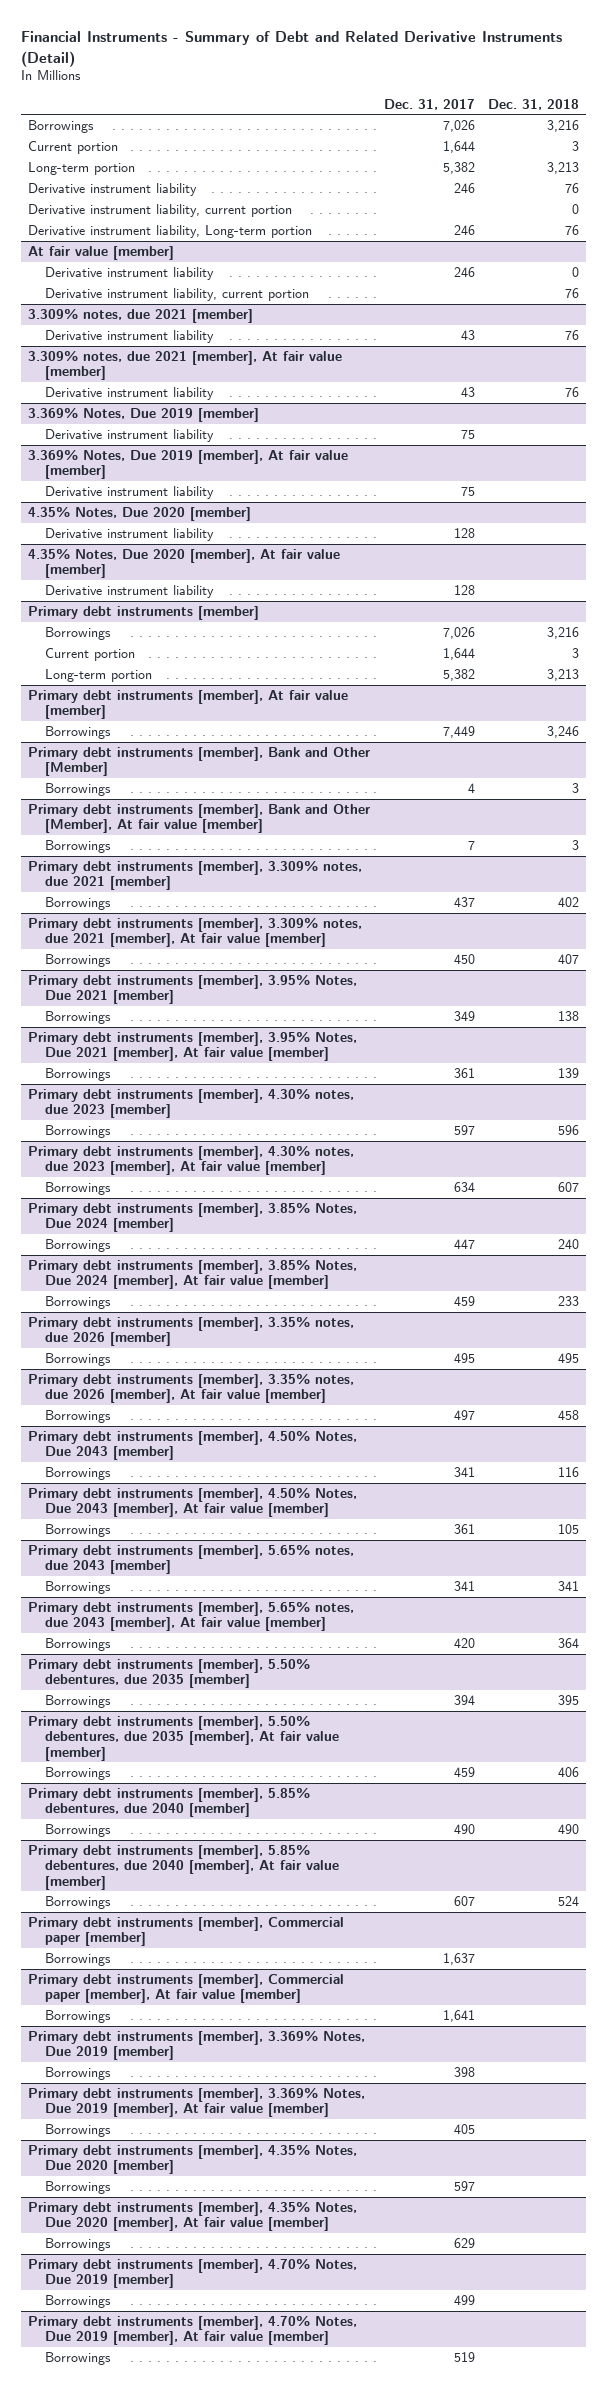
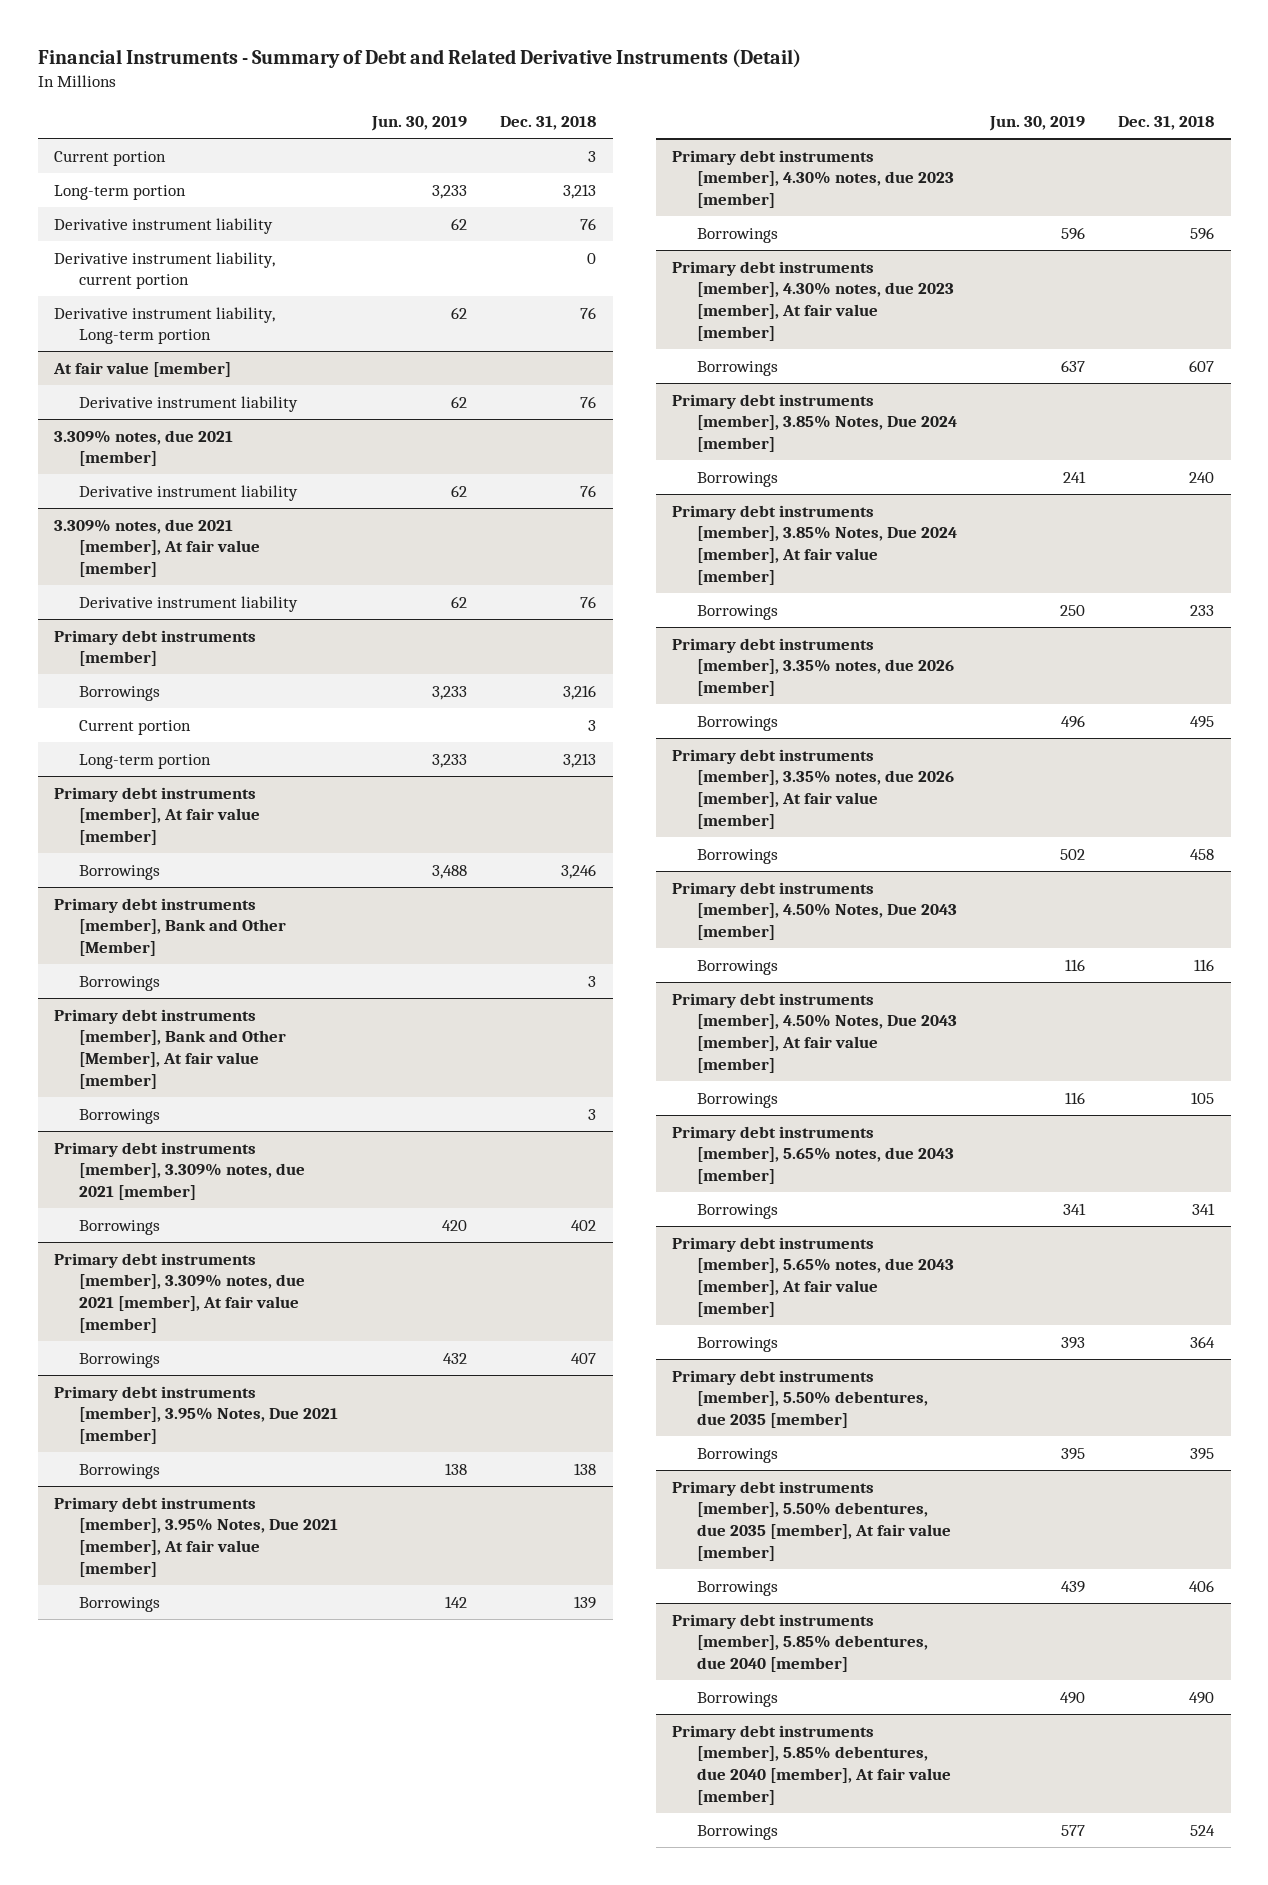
[383,98,475,110] Dec. 31, 2017 -> none
none -> [370,116,467,132] Jun. 30, 2019
[28,119,95,133] Borrowings -> none
[45,287,310,301] Derivative instrument liability, current portion -> none
[572,266,580,277] 0 -> [580,395,597,408] 76
[28,406,260,422] 3.369% Notes, Due 2019 [member] -> none
[45,428,215,442] Derivative instrument liability -> none
[28,448,349,480] 3.369% Notes, Due 2019 [member], At fair value [member] -> none
[45,485,215,499] Derivative instrument liability -> none
[28,505,252,521] 4.35% Notes, Due 2020 [member] -> none
[45,527,215,541] Derivative instrument liability -> none
[28,547,341,579] 4.35% Notes, Due 2020 [member], At fair value [member] -> none
[45,584,215,598] Derivative instrument liability -> none
[28,1916,345,1947] Primary debt instruments [member], Commercial paper [member] -> none
[45,1952,112,1966] Borrowings -> none
[28,1973,345,2004] Primary debt instruments [member], Commercial paper [member], At fair value [member] -> none
[45,2009,112,2023] Borrowings -> none
[28,2029,366,2061] Primary debt instruments [member], 3.369% Notes, Due 2019 [member] -> none
[45,2066,112,2080] Borrowings -> none
[28,2086,366,2118] Primary debt instruments [member], 3.369% Notes, Due 2019 [member], At fair value [member] -> none
[45,2123,112,2137] Borrowings -> none
[28,2143,358,2175] Primary debt instruments [member], 4.35% Notes, Due 2020 [member] -> none
[45,2180,112,2194] Borrowings -> none
[28,2200,358,2232] Primary debt instruments [member], 4.35% Notes, Due 2020 [member], At fair value [member] -> none
[45,2237,112,2251] Borrowings -> none
[28,2257,358,2289] Primary debt instruments [member], 4.70% Notes, Due 2019 [member] -> none
[45,2294,112,2308] Borrowings -> none
[28,2314,358,2346] Primary debt instruments [member], 4.70% Notes, Due 2019 [member], At fair value [member] -> none
[45,2351,112,2365] Borrowings -> none

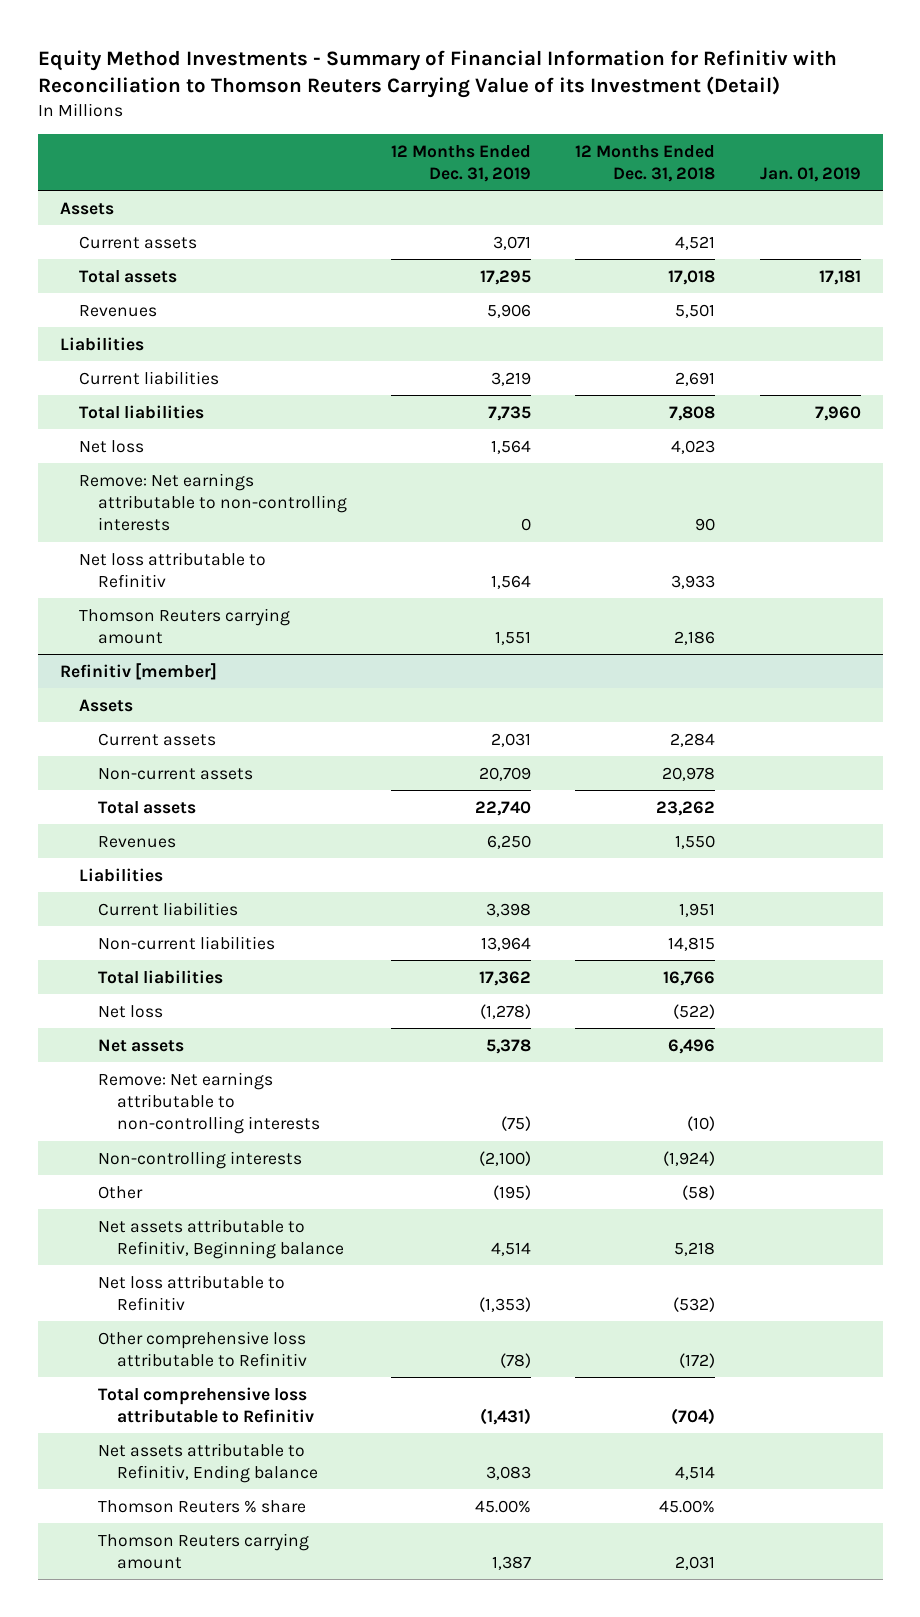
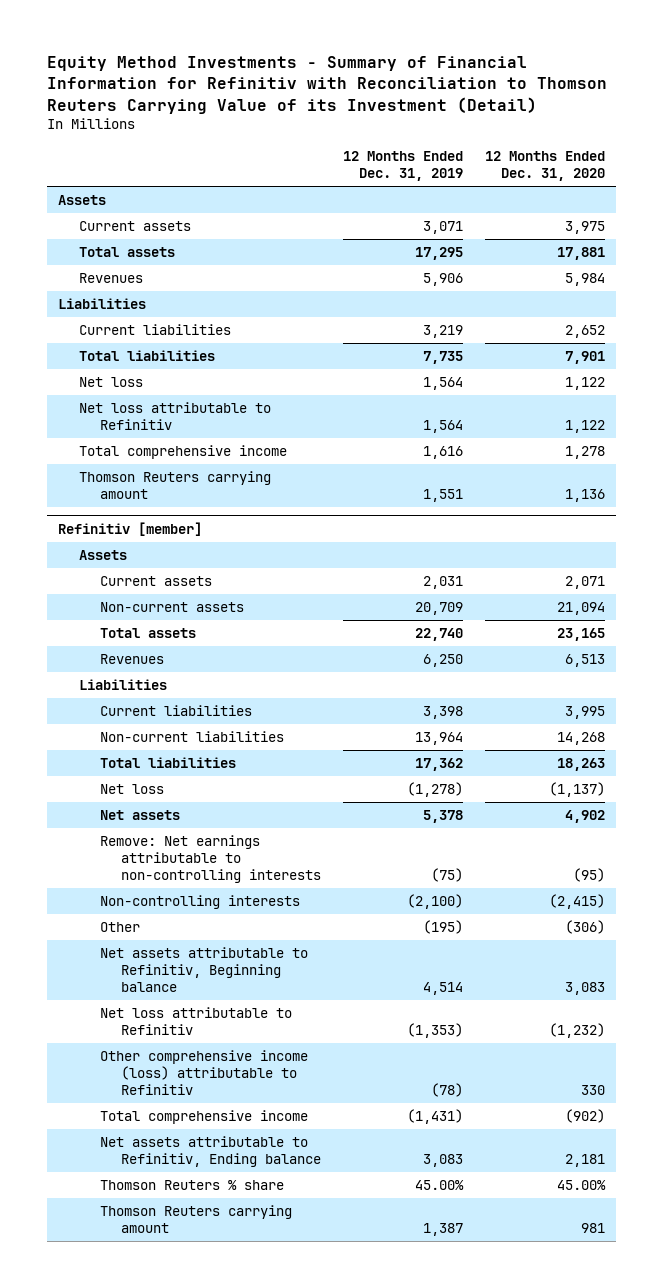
[575,144,716,182] 12 Months Ended Dec. 31, 2018 -> none
[759,166,861,182] Jan. 01, 2019 -> none
none -> [485,150,606,182] 12 Months Ended Dec. 31, 2020
[78,472,348,532] Remove: Net earnings attributable to non-controlling interests -> none
none -> [78,445,287,460] Total comprehensive income
[98,1330,308,1367] Other comprehensive loss attributable to Refinitiv -> [100,1050,309,1096] Other comprehensive income (loss) attributable to Refinitiv
[98,1386,315,1423] Total comprehensive loss attributable to Refinitiv -> [100,1110,309,1125] Total comprehensive income

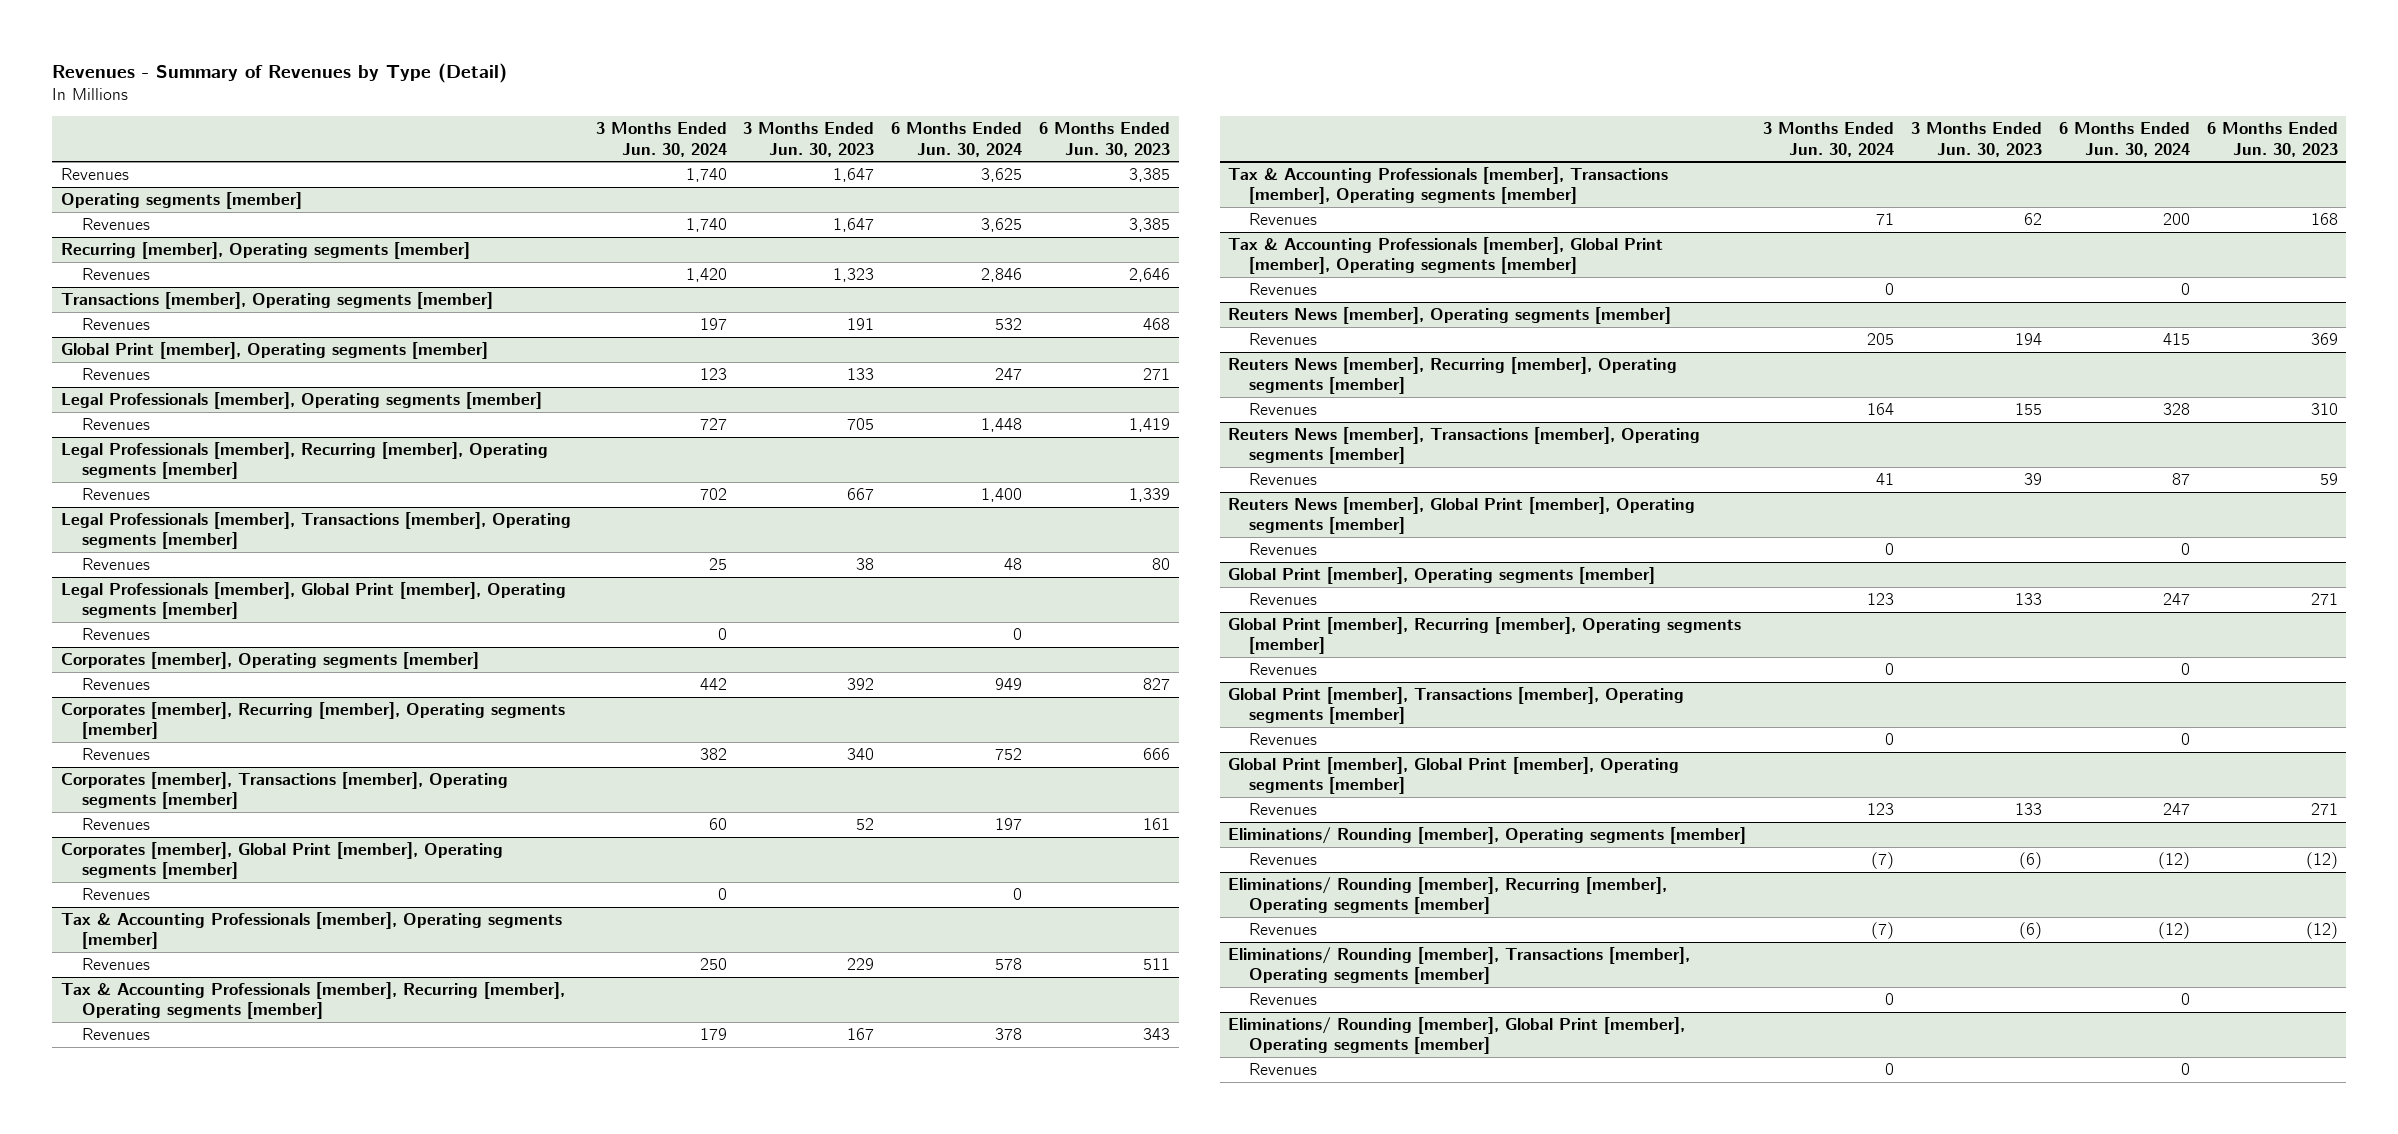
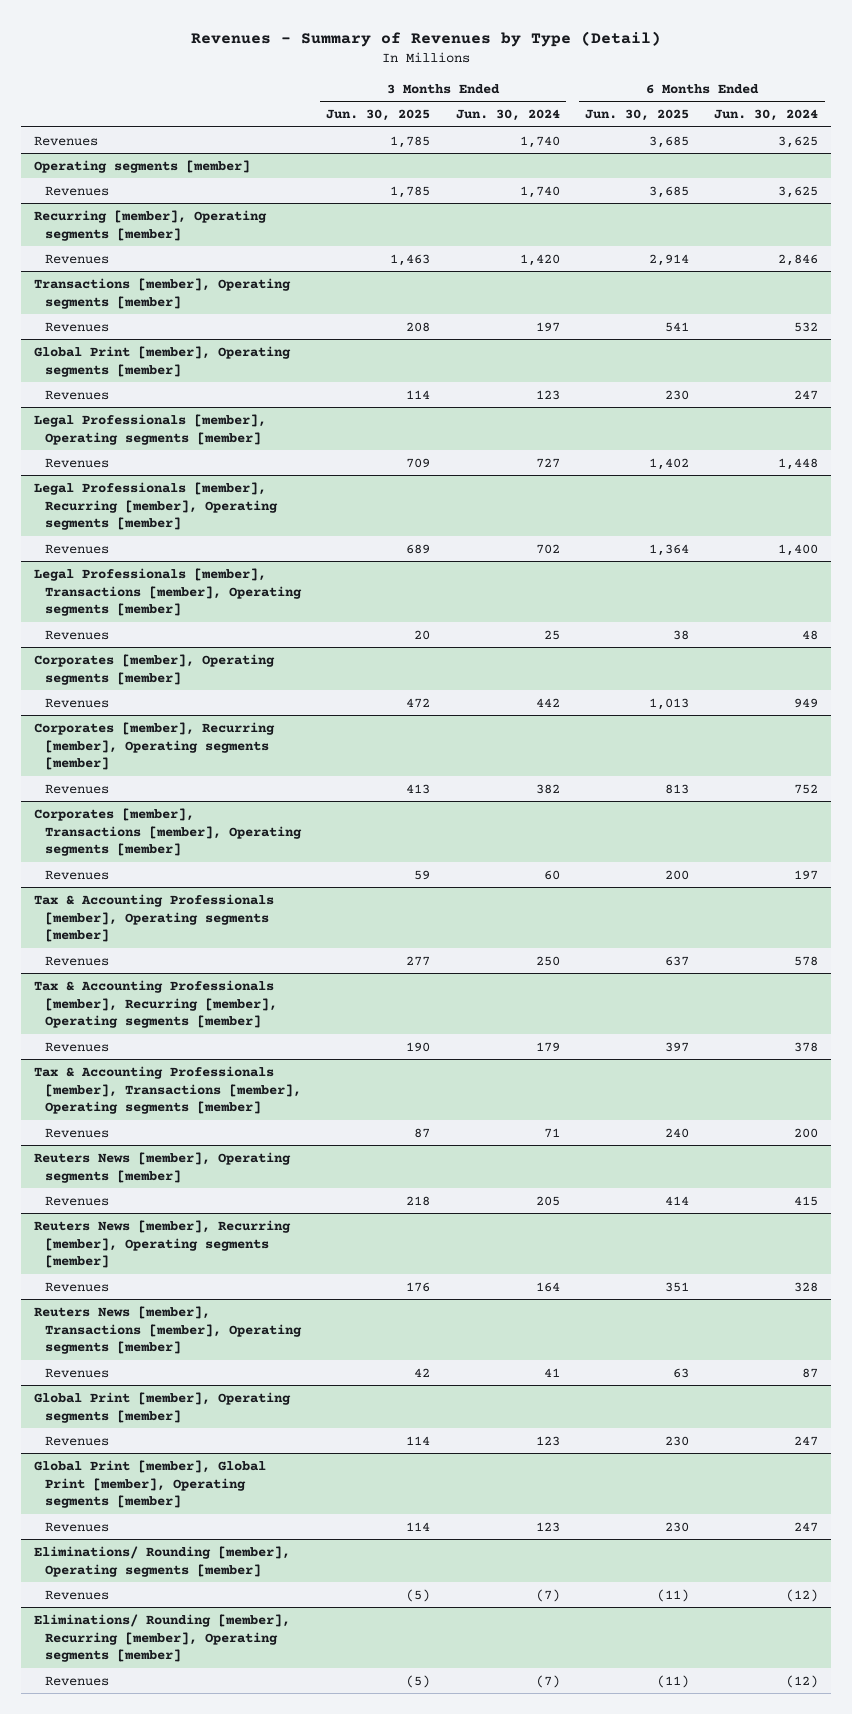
[743,122,875,157] 3 Months Ended Jun. 30, 2023 -> none
[1039,122,1171,157] 6 Months Ended Jun. 30, 2023 -> none
none -> [326,109,431,122] Jun. 30, 2025
none -> [584,109,689,122] Jun. 30, 2025
[60,581,566,620] Legal Professionals [member], Global Print [member], Operating segments [member] -> none
[81,627,150,640] Revenues -> none
[60,841,503,880] Corporates [member], Global Print [member], Operating segments [member] -> none
[81,887,150,900] Revenues -> none
[1228,236,1664,275] Tax & Accounting Professionals [member], Global Print [member], Operating segments [member] -> none
[1248,282,1317,295] Revenues -> none
[1228,496,1696,535] Reuters News [member], Global Print [member], Operating segments [member] -> none
[1248,542,1317,555] Revenues -> none
[1228,616,1742,655] Global Print [member], Recurring [member], Operating segments [member] -> none
[1248,662,1317,675] Revenues -> none
[1228,686,1685,725] Global Print [member], Transactions [member], Operating segments [member] -> none
[1248,732,1317,745] Revenues -> none
[1228,946,1691,985] Eliminations/ Rounding [member], Transactions [member], Operating segments [member] -> none
[1248,992,1317,1005] Revenues -> none
[1228,1016,1686,1055] Eliminations/ Rounding [member], Global Print [member], Operating segments [member] -> none
[1248,1062,1317,1075] Revenues -> none

